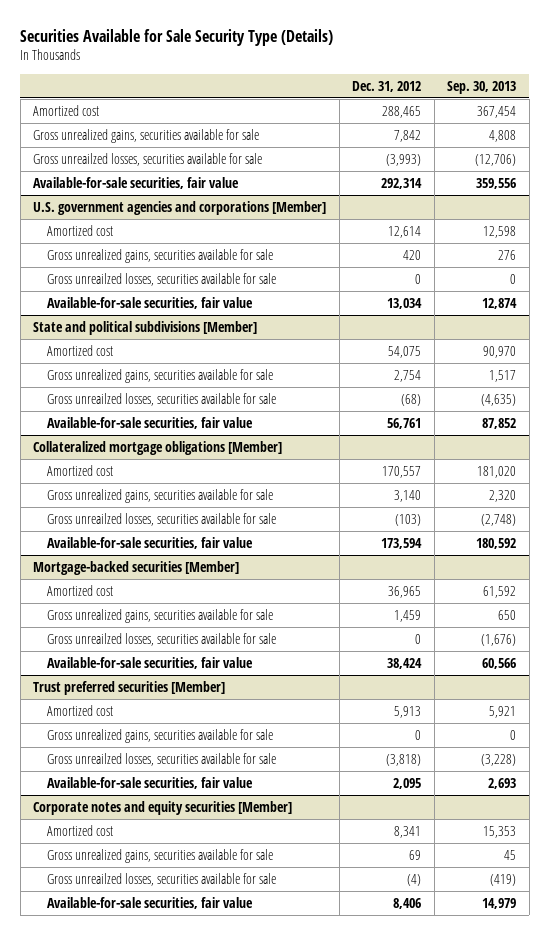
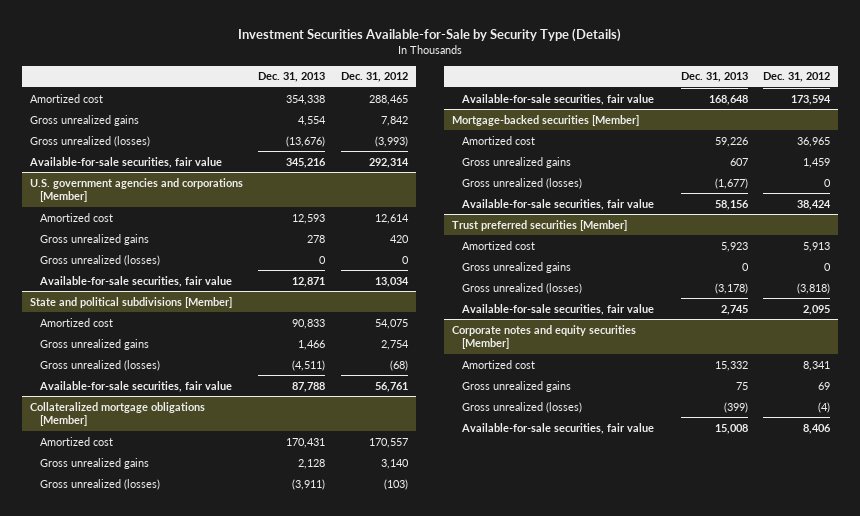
[20,28,334,46] Securities Available for Sale Security Type (Details) -> [238,28,622,43] Investment Securities Available-for-Sale by Security Type (Details)
[447,80,517,94] Sep. 30, 2013 -> none
none -> [258,72,326,83] Dec. 31, 2013
[33,128,260,143] Gross unrealized gains, securities available for sale -> [29,114,139,126] Gross unrealized gains
[33,152,263,166] Gross unreailzed losses, securities available for sale -> [29,135,150,147] Gross unrealized (losses)
[47,248,274,263] Gross unrealized gains, securities available for sale -> [40,233,150,245] Gross unrealized gains
[47,272,277,286] Gross unreailzed losses, securities available for sale -> [40,254,161,266] Gross unrealized (losses)
[47,368,274,383] Gross unrealized gains, securities available for sale -> [40,338,150,350] Gross unrealized gains
[47,392,277,406] Gross unreailzed losses, securities available for sale -> [40,359,161,371] Gross unrealized (losses)
[47,488,274,503] Gross unrealized gains, securities available for sale -> [40,457,150,469] Gross unrealized gains
[47,512,277,526] Gross unreailzed losses, securities available for sale -> [40,478,161,490] Gross unrealized (losses)
[47,608,274,623] Gross unrealized gains, securities available for sale -> [462,156,572,168] Gross unrealized gains
[47,632,277,646] Gross unreailzed losses, securities available for sale -> [462,177,583,189] Gross unrealized (losses)
[47,728,274,743] Gross unrealized gains, securities available for sale -> [462,261,572,273] Gross unrealized gains
[47,752,277,766] Gross unreailzed losses, securities available for sale -> [462,282,583,294] Gross unrealized (losses)
[47,848,274,863] Gross unrealized gains, securities available for sale -> [462,380,572,392] Gross unrealized gains
[47,872,277,886] Gross unreailzed losses, securities available for sale -> [462,401,583,413] Gross unrealized (losses)

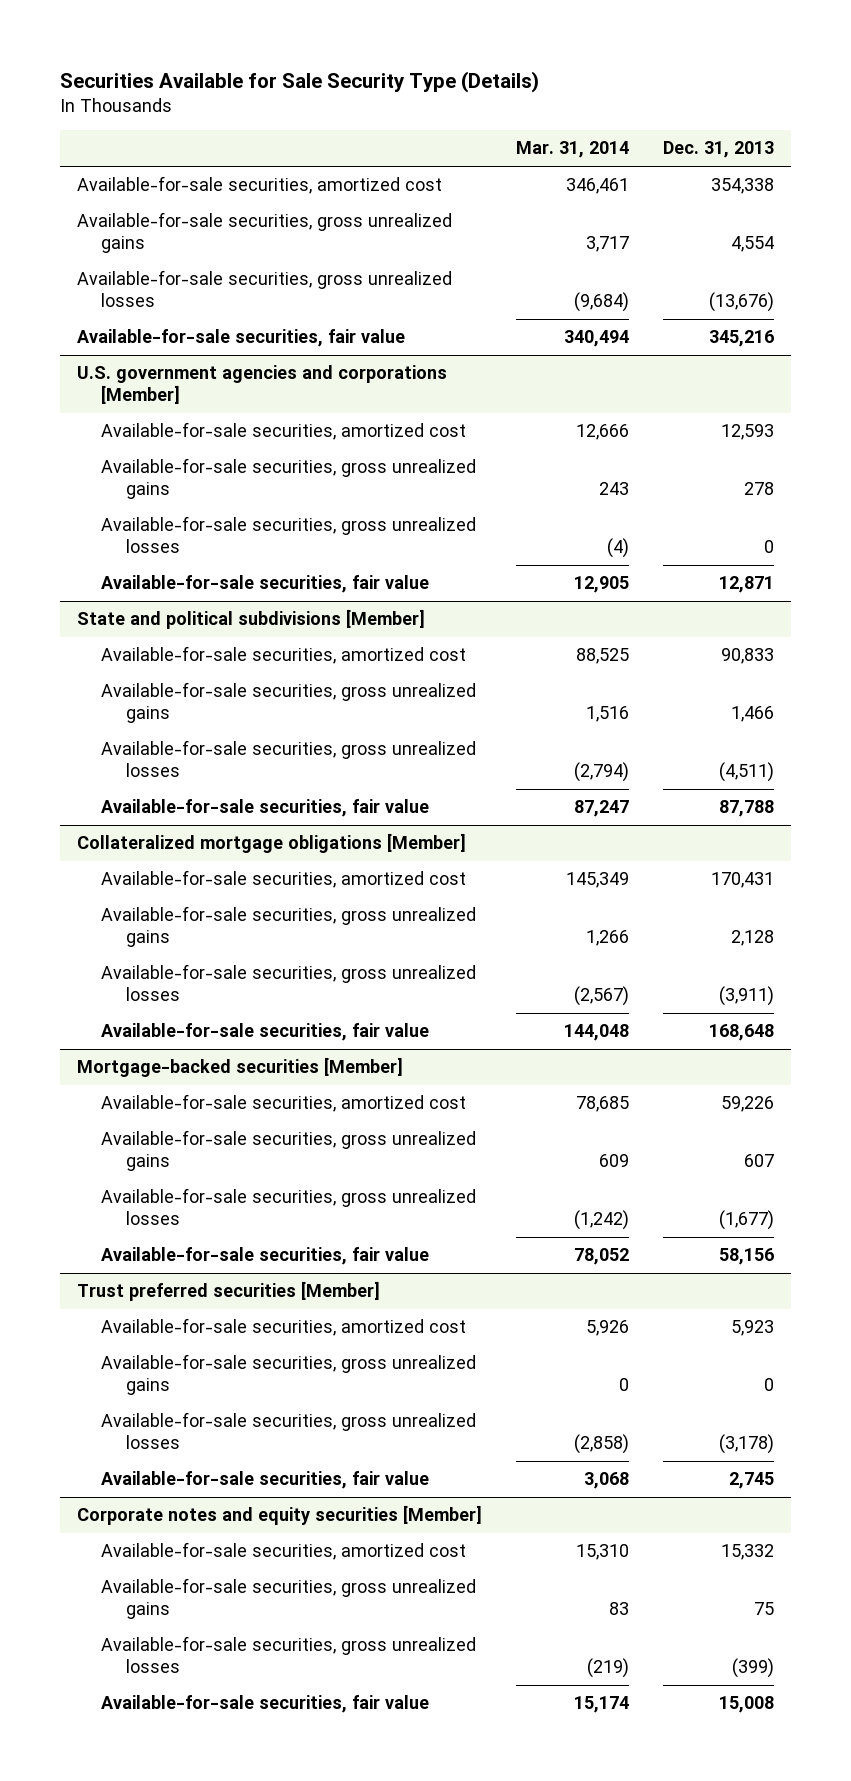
[238,28,622,43] Investment Securities Available-for-Sale by Security Type (Details) -> [59,70,539,93] Securities Available for Sale Security Type (Details)
[341,72,409,83] Dec. 31, 2012 -> none
none -> [515,141,629,159] Mar. 31, 2014
[29,93,103,103] Amortized cost -> [76,176,442,195] Available-for-sale securities, amortized cost
[29,114,139,126] Gross unrealized gains -> [76,212,452,254] Available-for-sale securities, gross unrealized gains
[29,135,150,147] Gross unrealized (losses) -> [76,270,452,308] Available-for-sale securities, gross unrealized losses
[40,212,114,222] Amortized cost -> [101,422,467,441] Available-for-sale securities, amortized cost
[40,233,150,245] Gross unrealized gains -> [101,458,477,500] Available-for-sale securities, gross unrealized gains
[40,254,161,266] Gross unrealized (losses) -> [101,516,477,554] Available-for-sale securities, gross unrealized losses
[40,317,114,327] Amortized cost -> [101,646,467,665] Available-for-sale securities, amortized cost
[40,338,150,350] Gross unrealized gains -> [101,682,477,724] Available-for-sale securities, gross unrealized gains
[40,359,161,371] Gross unrealized (losses) -> [101,740,477,778] Available-for-sale securities, gross unrealized losses
[40,436,114,446] Amortized cost -> [101,870,467,889] Available-for-sale securities, amortized cost
[40,457,150,469] Gross unrealized gains -> [101,906,477,948] Available-for-sale securities, gross unrealized gains
[40,478,161,490] Gross unrealized (losses) -> [101,964,477,1002] Available-for-sale securities, gross unrealized losses
[462,135,536,145] Amortized cost -> [101,1094,467,1113] Available-for-sale securities, amortized cost
[462,156,572,168] Gross unrealized gains -> [101,1130,477,1172] Available-for-sale securities, gross unrealized gains
[462,177,583,189] Gross unrealized (losses) -> [101,1188,477,1226] Available-for-sale securities, gross unrealized losses
[462,240,536,250] Amortized cost -> [101,1318,467,1337] Available-for-sale securities, amortized cost
[462,261,572,273] Gross unrealized gains -> [101,1354,477,1396] Available-for-sale securities, gross unrealized gains
[462,282,583,294] Gross unrealized (losses) -> [101,1412,477,1450] Available-for-sale securities, gross unrealized losses
[462,359,536,369] Amortized cost -> [101,1542,467,1561] Available-for-sale securities, amortized cost
[462,380,572,392] Gross unrealized gains -> [101,1578,477,1620] Available-for-sale securities, gross unrealized gains
[462,401,583,413] Gross unrealized (losses) -> [101,1636,477,1674] Available-for-sale securities, gross unrealized losses

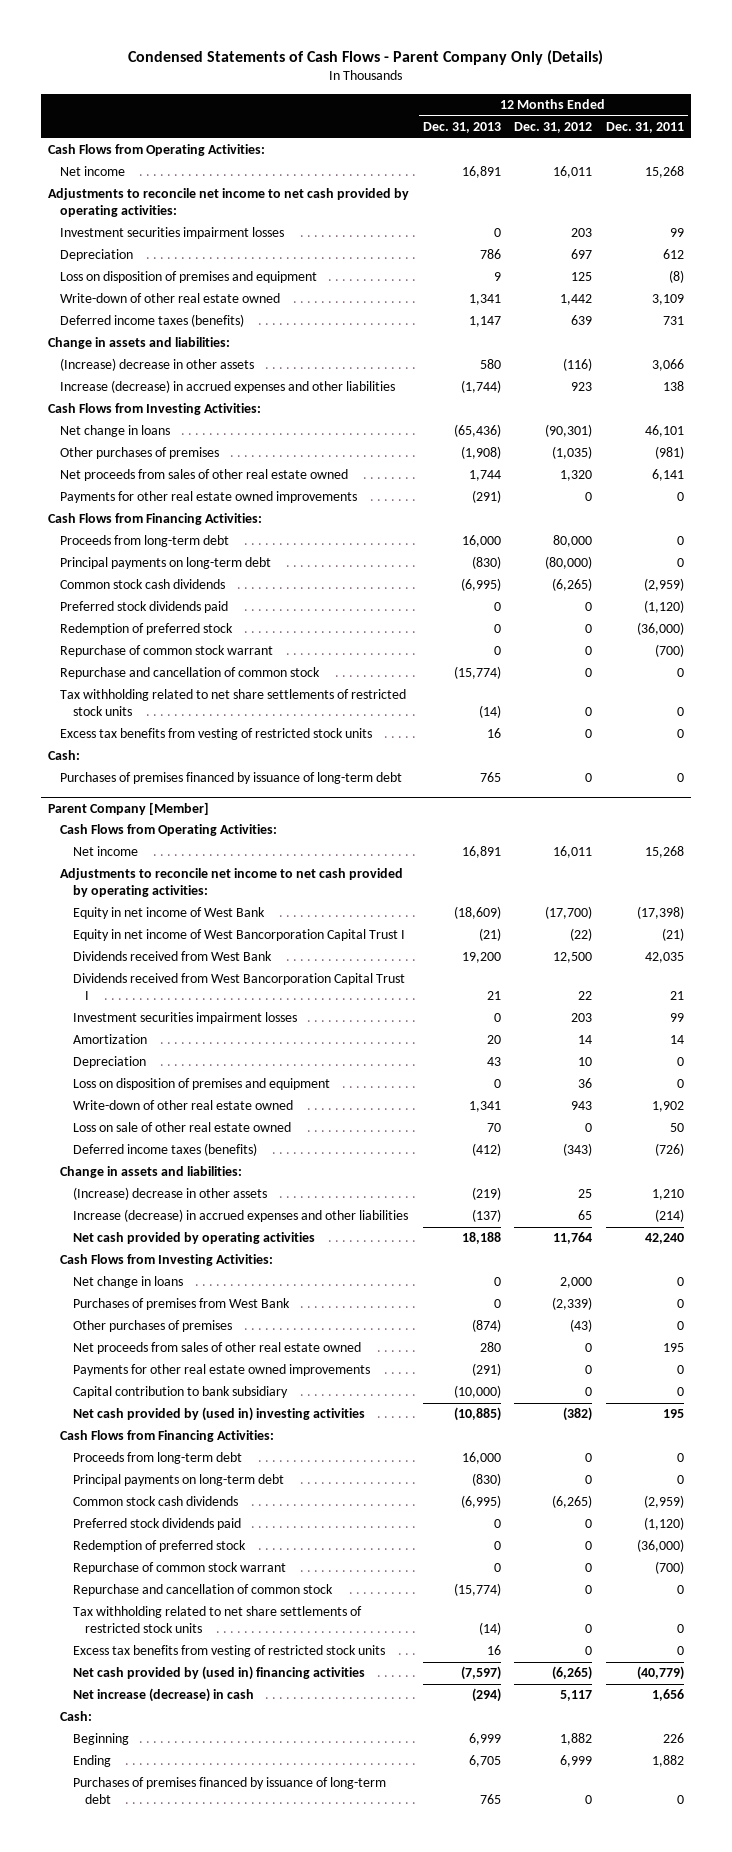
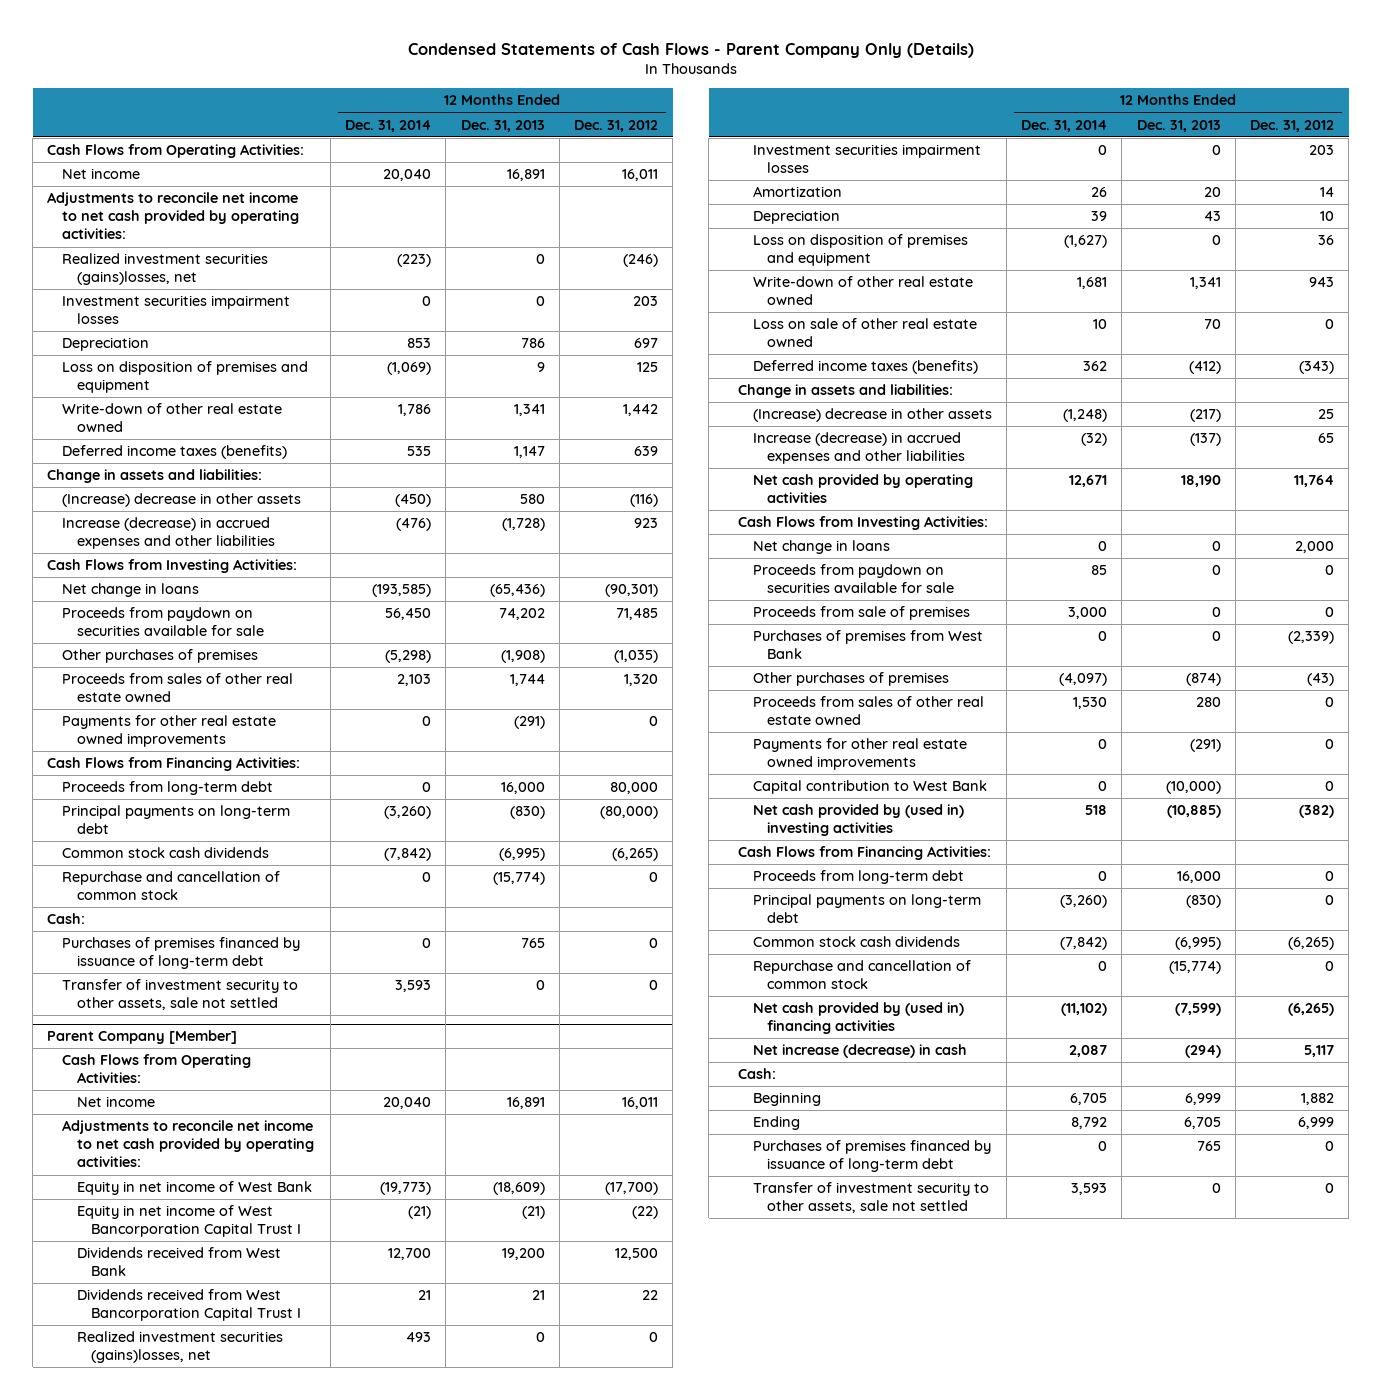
[606,122,685,134] Dec. 31, 2011 -> none
none -> [345,119,432,132] Dec. 31, 2014
none -> [61,253,268,286] Realized investment securities (gains)losses, net
[460,380,501,394] (1,744) -> [501,518,545,532] (1,728)
none -> [61,607,264,637] Proceeds from paydown on securities available for sale
[60,469,349,482] Net proceeds from sales of other real estate owned -> [61,673,293,703] Proceeds from sales of other real estate owned
[60,601,229,614] Preferred stock dividends paid -> none
[60,623,234,636] Redemption of preferred stock -> none
[60,645,274,658] Repurchase of common stock warrant -> none
[60,689,407,716] Tax withholding related to net share settlements of restricted stock units -> none
[60,728,373,741] Excess tax benefits from vesting of restricted stock units -> none
none -> [61,979,298,1011] Transfer of investment security to other assets, sale not settled
none -> [76,1331,283,1364] Realized investment securities (gains)losses, net
[471,1187,501,1201] (219) -> [1189,409,1221,423] (217)
[461,1232,501,1245] 18,188 -> [1180,475,1221,488] 18,190
none -> [752,564,955,594] Proceeds from paydown on securities available for sale
none -> [752,606,970,621] Proceeds from sale of premises
[72,1342,361,1355] Net proceeds from sales of other real estate owned -> [752,696,984,726] Proceeds from sales of other real estate owned
[72,1386,288,1399] Capital contribution to bank subsidiary -> [752,780,987,795] Capital contribution to West Bank
[72,1518,241,1531] Preferred stock dividends paid -> none
[72,1540,246,1553] Redemption of preferred stock -> none
[72,1562,286,1575] Repurchase of common stock warrant -> none
[72,1606,362,1633] Tax withholding related to net share settlements of restricted stock units -> none
[72,1645,385,1658] Excess tax benefits from vesting of restricted stock units -> none
[460,1666,501,1681] (7,597) -> [1174,1003,1221,1017] (7,599)
none -> [752,1182,989,1214] Transfer of investment security to other assets, sale not settled

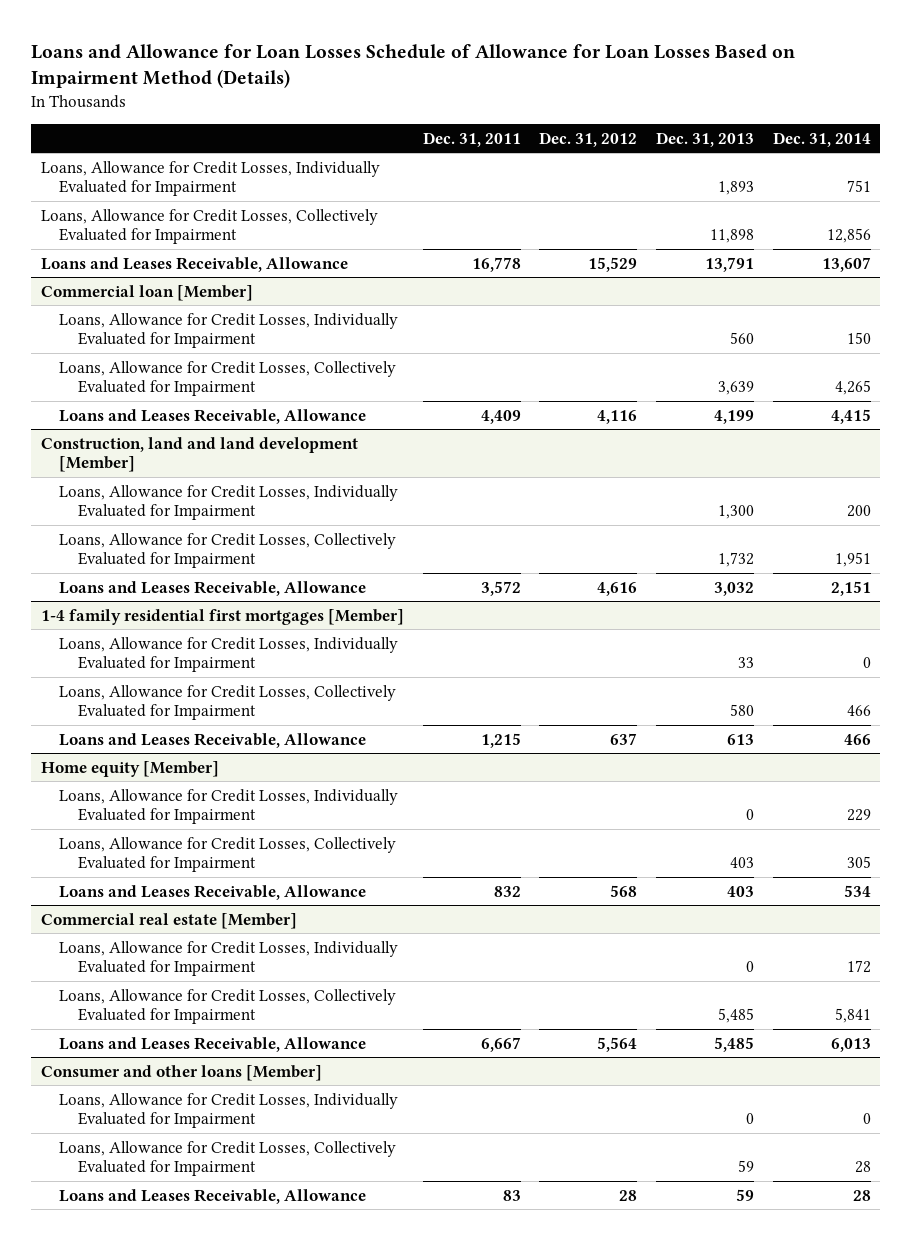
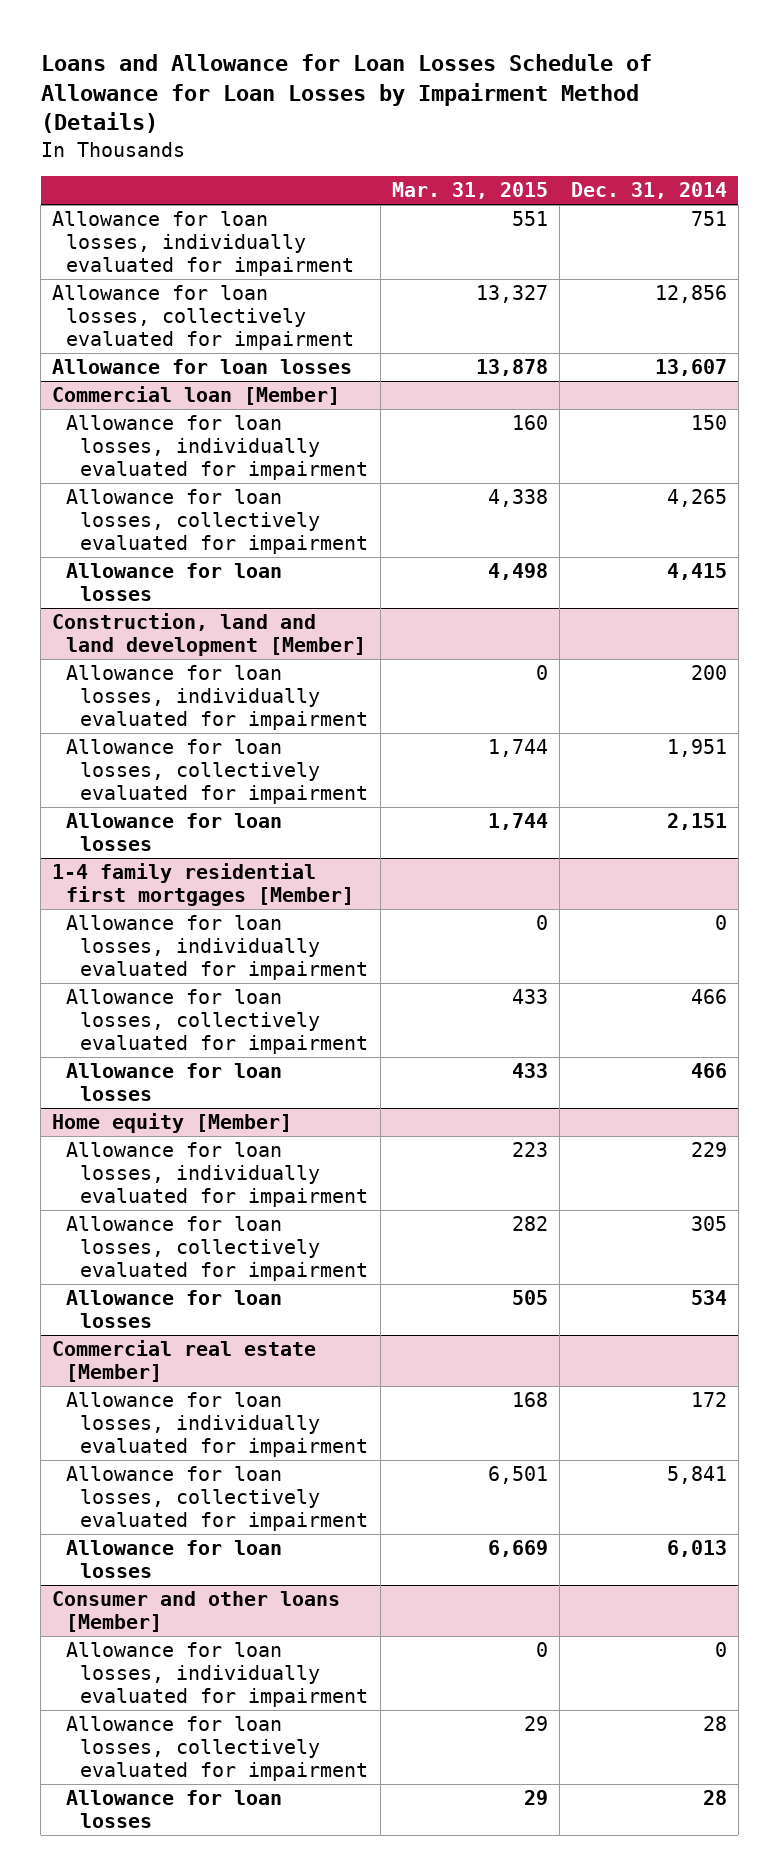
[31,43,796,89] Loans and Allowance for Loan Losses Schedule of Allowance for Loan Losses Based on Impairment Method (Details) -> [40,53,652,134] Loans and Allowance for Loan Losses Schedule of Allowance for Loan Losses by Impairment Method (Details)
[422,131,521,147] Dec. 31, 2011 -> none
[539,131,638,147] Dec. 31, 2012 -> none
[656,131,755,147] Dec. 31, 2013 -> none
none -> [391,181,548,199] Mar. 31, 2015
[40,160,380,197] Loans, Allowance for Credit Losses, Individually Evaluated for Impairment -> [52,211,355,277] Allowance for loan losses, individually evaluated for impairment
[40,208,378,245] Loans, Allowance for Credit Losses, Collectively Evaluated for Impairment -> [52,285,355,351] Allowance for loan losses, collectively evaluated for impairment
[40,256,348,272] Loans and Leases Receivable, Allowance -> [52,359,353,375] Allowance for loan losses
[59,312,399,349] Loans, Allowance for Credit Losses, Individually Evaluated for Impairment -> [66,415,369,481] Allowance for loan losses, individually evaluated for impairment
[59,360,397,397] Loans, Allowance for Credit Losses, Collectively Evaluated for Impairment -> [66,489,369,555] Allowance for loan losses, collectively evaluated for impairment
[59,408,367,424] Loans and Leases Receivable, Allowance -> [66,563,283,602] Allowance for loan losses
[59,484,399,521] Loans, Allowance for Credit Losses, Individually Evaluated for Impairment -> [66,665,369,731] Allowance for loan losses, individually evaluated for impairment
[59,532,397,569] Loans, Allowance for Credit Losses, Collectively Evaluated for Impairment -> [66,739,369,805] Allowance for loan losses, collectively evaluated for impairment
[59,580,367,596] Loans and Leases Receivable, Allowance -> [66,813,283,852] Allowance for loan losses
[59,636,399,673] Loans, Allowance for Credit Losses, Individually Evaluated for Impairment -> [66,915,369,981] Allowance for loan losses, individually evaluated for impairment
[59,684,397,721] Loans, Allowance for Credit Losses, Collectively Evaluated for Impairment -> [66,989,369,1055] Allowance for loan losses, collectively evaluated for impairment
[59,732,367,748] Loans and Leases Receivable, Allowance -> [66,1063,283,1102] Allowance for loan losses
[59,788,399,825] Loans, Allowance for Credit Losses, Individually Evaluated for Impairment -> [66,1142,369,1208] Allowance for loan losses, individually evaluated for impairment
[59,836,397,873] Loans, Allowance for Credit Losses, Collectively Evaluated for Impairment -> [66,1216,369,1282] Allowance for loan losses, collectively evaluated for impairment
[59,884,367,900] Loans and Leases Receivable, Allowance -> [66,1290,283,1329] Allowance for loan losses
[59,940,399,977] Loans, Allowance for Credit Losses, Individually Evaluated for Impairment -> [66,1392,369,1458] Allowance for loan losses, individually evaluated for impairment
[59,988,397,1025] Loans, Allowance for Credit Losses, Collectively Evaluated for Impairment -> [66,1466,369,1532] Allowance for loan losses, collectively evaluated for impairment
[59,1036,367,1052] Loans and Leases Receivable, Allowance -> [66,1540,283,1579] Allowance for loan losses
[59,1092,399,1129] Loans, Allowance for Credit Losses, Individually Evaluated for Impairment -> [66,1642,369,1708] Allowance for loan losses, individually evaluated for impairment
[59,1140,397,1177] Loans, Allowance for Credit Losses, Collectively Evaluated for Impairment -> [66,1716,369,1782] Allowance for loan losses, collectively evaluated for impairment
[59,1188,367,1204] Loans and Leases Receivable, Allowance -> [66,1790,283,1829] Allowance for loan losses

